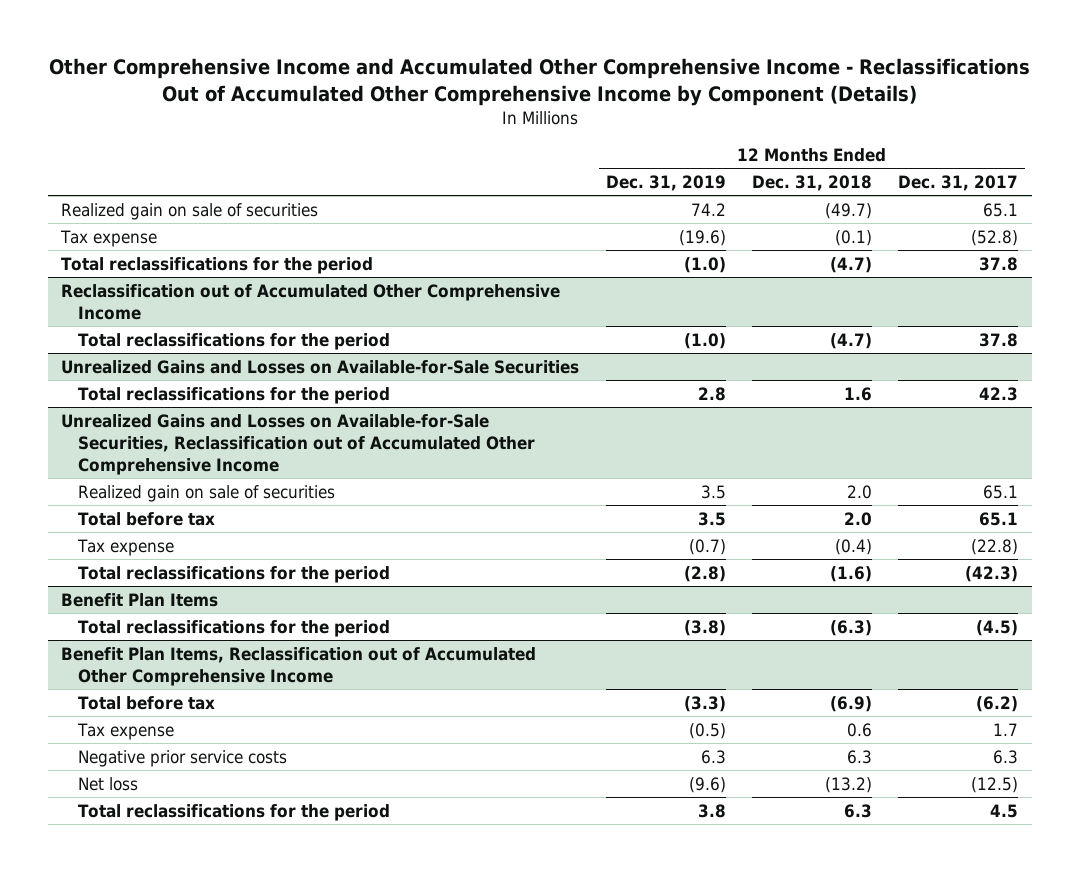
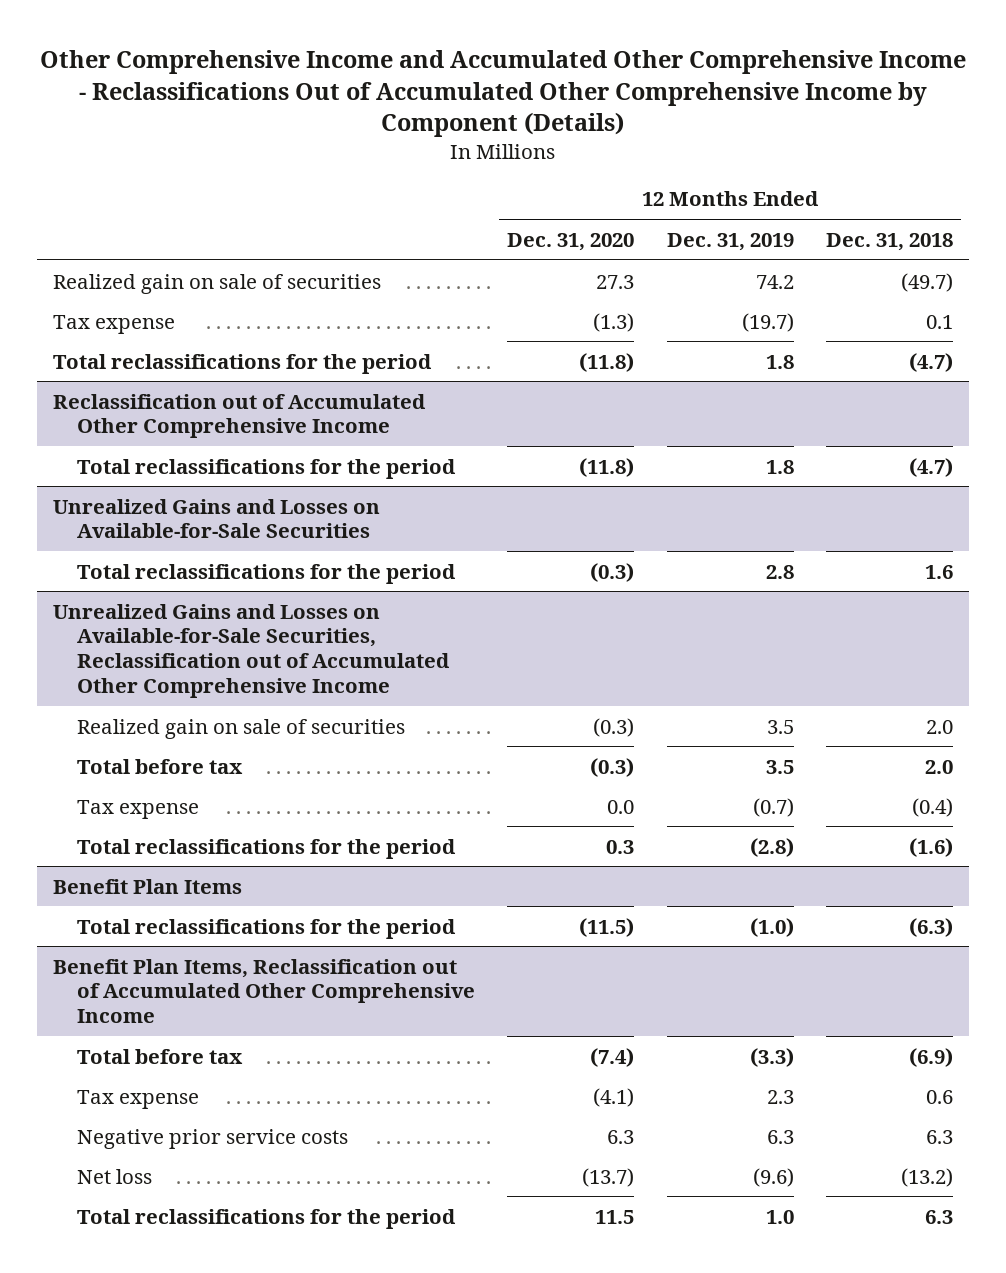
[898,174,1019,191] Dec. 31, 2017 -> none
none -> [507,232,635,251] Dec. 31, 2020
[678,229,726,246] (19.6) -> [741,312,794,332] (19.7)
[834,229,872,246] (0.1) -> [926,314,954,329] 0.1
[683,256,726,273] (1.0) -> [765,354,794,369] 1.8
[683,332,726,349] (1.0) -> [765,459,794,474] 1.8
[683,619,726,636] (3.8) -> [749,917,794,937] (1.0)
[688,722,726,739] (0.5) -> [766,1089,794,1104] 2.3
[697,803,726,818] 3.8 -> [765,1209,794,1224] 1.0

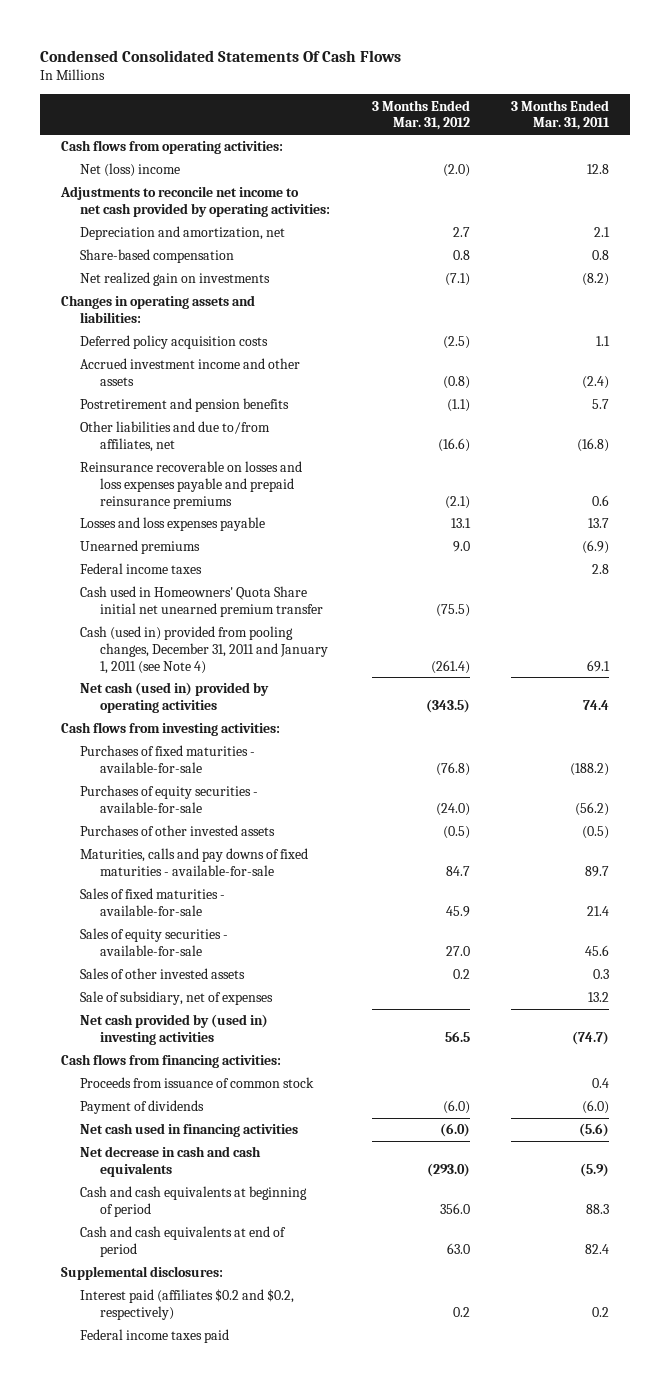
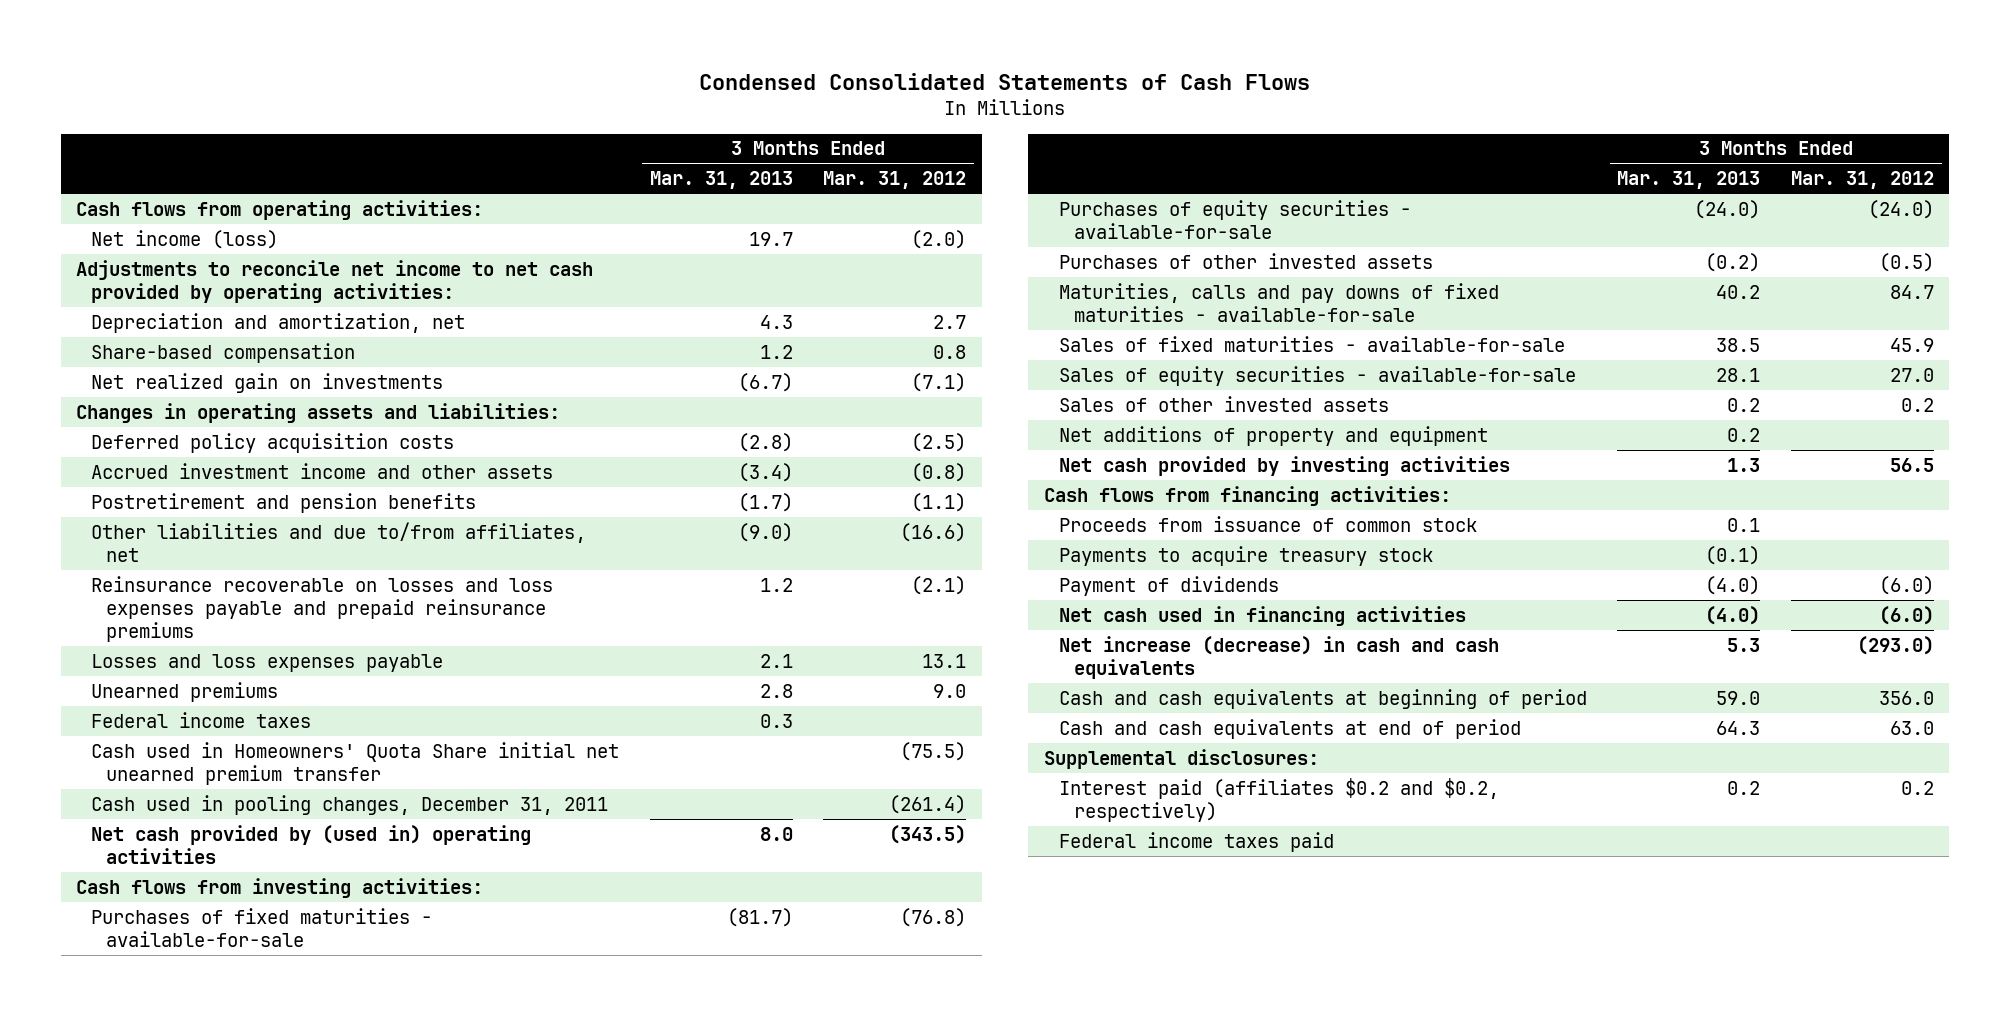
[40,49,402,62] Condensed Consolidated Statements Of Cash Flows -> [698,72,1310,90] Condensed Consolidated Statements of Cash Flows
[510,99,610,131] 3 Months Ended Mar. 31, 2011 -> none
none -> [649,171,793,190] Mar. 31, 2013
[80,163,181,178] Net (loss) income -> [90,229,278,249] Net income (loss)
[80,626,328,674] Cash (used in) provided from pooling changes, December 31, 2011 and January 1, 2011 (see Note 4) -> [90,794,608,815] Cash used in pooling changes, December 31, 2011
[80,682,270,713] Net cash (used in) provided by operating activities -> [90,824,531,864] Net cash provided by (used in) operating activities
[80,991,274,1006] Sale of subsidiary, net of expenses -> none
none -> [1058,425,1488,446] Net additions of property and equipment
[80,1014,269,1045] Net cash provided by (used in) investing activities -> [1058,455,1510,476] Net cash provided by investing activities
none -> [1058,545,1433,566] Payments to acquire treasury stock
[80,1146,262,1177] Net decrease in cash and cash equivalents -> [1058,635,1499,679] Net increase (decrease) in cash and cash equivalents

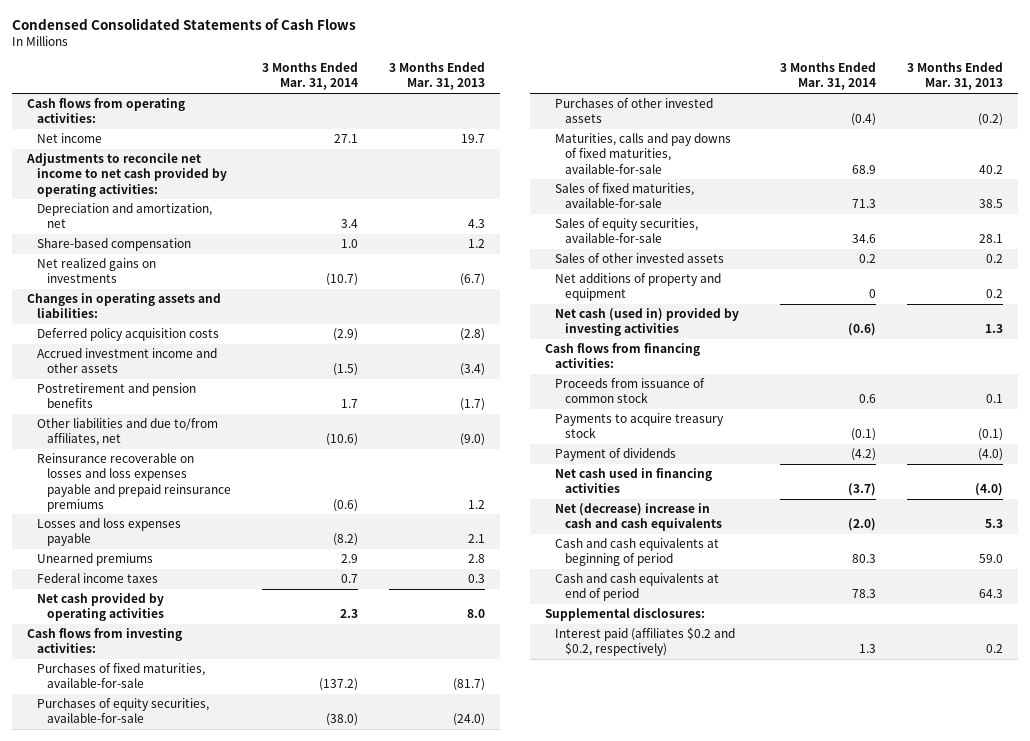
[823,171,967,190] Mar. 31, 2012 -> none
none -> [261,62,358,91] 3 Months Ended Mar. 31, 2014
[90,229,278,249] Net income (loss) -> [37,133,103,144] Net income
[90,372,443,393] Net realized gain on investments -> [37,258,157,284] Net realized gains on investments
[90,741,619,785] Cash used in Homeowners' Quota Share initial net unearned premium transfer -> none
[90,794,608,815] Cash used in pooling changes, December 31, 2011 -> none
[90,824,531,864] Net cash provided by (used in) operating activities -> [37,593,165,622] Net cash provided by operating activities
[90,907,432,947] Purchases of fixed maturities - available-for-sale -> [37,663,206,689] Purchases of fixed maturities, available-for-sale
[1058,199,1411,239] Purchases of equity securities - available-for-sale -> [37,698,210,724] Purchases of equity securities, available-for-sale
[1058,282,1499,322] Maturities, calls and pay downs of fixed maturities - available-for-sale -> [554,133,731,174] Maturities, calls and pay downs of fixed maturities, available-for-sale
[1058,335,1565,352] Sales of fixed maturities - available-for-sale -> [554,183,694,209] Sales of fixed maturities, available-for-sale
[1058,365,1576,386] Sales of equity securities - available-for-sale -> [554,218,698,244] Sales of equity securities, available-for-sale
[1058,455,1510,476] Net cash provided by investing activities -> [554,308,739,337] Net cash (used in) provided by investing activities
[1058,635,1499,679] Net increase (decrease) in cash and cash equivalents -> [554,503,722,532] Net (decrease) increase in cash and cash equivalents
[1058,831,1334,852] Federal income taxes paid -> none

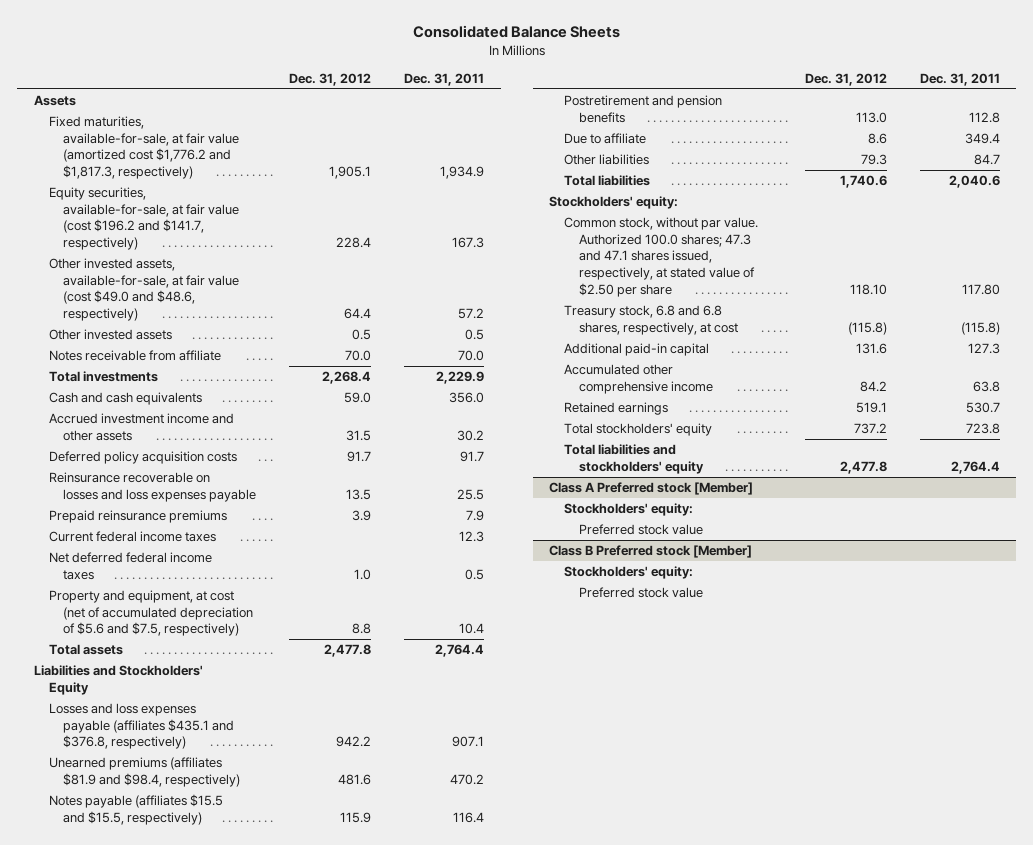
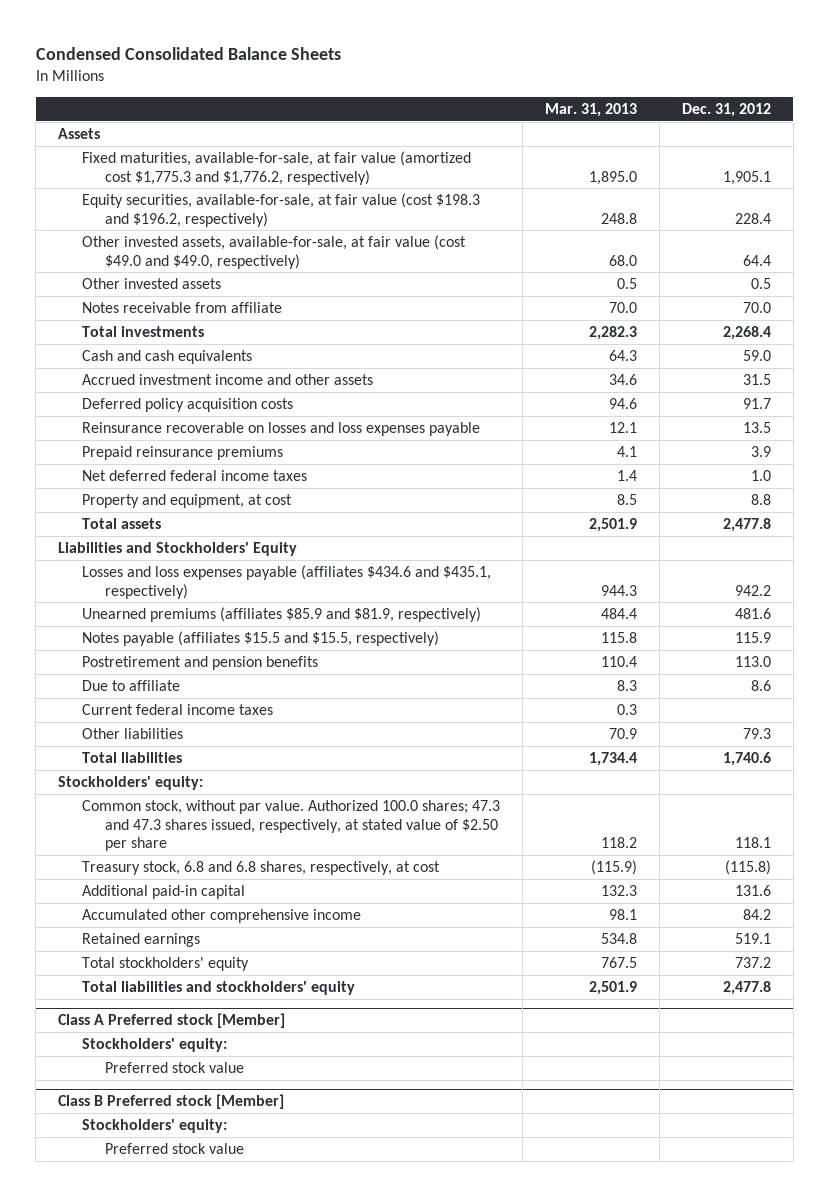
[412,25,620,39] Consolidated Balance Sheets -> [35,46,341,60] Condensed Consolidated Balance Sheets
[404,72,485,86] Dec. 31, 2011 -> none
none -> [544,102,637,117] Mar. 31, 2013
[48,116,240,180] Fixed maturities, available-for-sale, at fair value (amortized cost $1,776.2 and $1,817.3, respectively) -> [81,150,471,185] Fixed maturities, available-for-sale, at fair value (amortized cost $1,775.3 and $1,776.2, respectively)
[48,187,240,251] Equity securities, available-for-sale, at fair value (cost $196.2 and $141.7, respectively) -> [81,192,480,227] Equity securities, available-for-sale, at fair value (cost $198.3 and $196.2, respectively)
[48,258,240,322] Other invested assets, available-for-sale, at fair value (cost $49.0 and $48.6, respectively) -> [81,234,466,269] Other invested assets, available-for-sale, at fair value (cost $49.0 and $49.0, respectively)
[48,590,254,637] Property and equipment, at cost (net of accumulated depreciation of $5.6 and $7.5, respectively) -> [81,493,292,508] Property and equipment, at cost
[48,703,235,750] Losses and loss expenses payable (affiliates $435.1 and $376.8, respectively) -> [81,564,491,599] Losses and loss expenses payable (affiliates $434.6 and $435.1, respectively)
[48,757,241,787] Unearned premiums (affiliates $81.9 and $98.4, respectively) -> [81,606,481,622] Unearned premiums (affiliates $85.9 and $81.9, respectively)
[48,531,216,543] Current federal income taxes -> [81,703,273,715] Current federal income taxes
[564,217,759,297] Common stock, without par value. Authorized 100.0 shares; 47.3 and 47.1 shares issued, respectively, at stated value of $2.50 per share -> [81,799,500,852] Common stock, without par value. Authorized 100.0 shares; 47.3 and 47.3 shares issued, respectively, at stated value of $2.50 per share
[849,283,887,295] 118.10 -> [734,837,771,849] 118.1

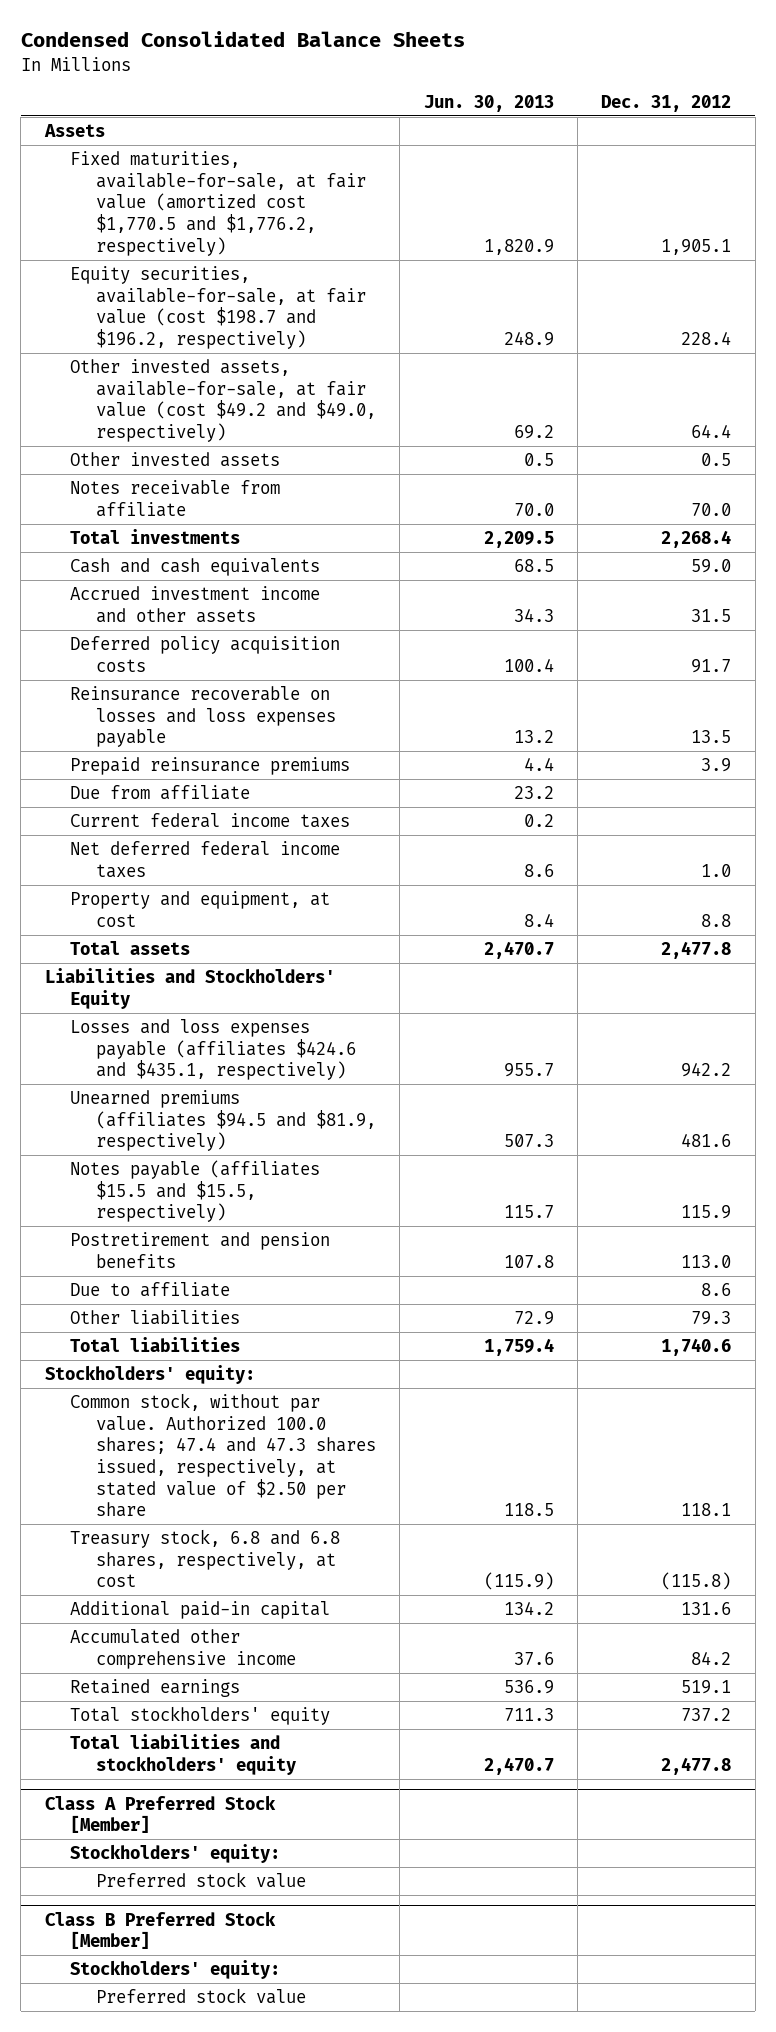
[544,102,637,117] Mar. 31, 2013 -> none
none -> [423,94,554,112] Jun. 30, 2013
[81,150,471,185] Fixed maturities, available-for-sale, at fair value (amortized cost $1,775.3 and $1,776.2, respectively) -> [70,150,366,256] Fixed maturities, available-for-sale, at fair value (amortized cost $1,770.5 and $1,776.2, respectively)
[81,192,480,227] Equity securities, available-for-sale, at fair value (cost $198.3 and $196.2, respectively) -> [70,265,366,350] Equity securities, available-for-sale, at fair value (cost $198.7 and $196.2, respectively)
[81,234,466,269] Other invested assets, available-for-sale, at fair value (cost $49.0 and $49.0, respectively) -> [70,358,376,443] Other invested assets, available-for-sale, at fair value (cost $49.2 and $49.0, respectively)
none -> [70,784,251,800] Due from affiliate
[81,703,273,715] Current federal income taxes -> [70,812,351,828] Current federal income taxes
[81,564,491,599] Losses and loss expenses payable (affiliates $434.6 and $435.1, respectively) -> [70,1018,356,1081] Losses and loss expenses payable (affiliates $424.6 and $435.1, respectively)
[81,606,481,622] Unearned premiums (affiliates $85.9 and $81.9, respectively) -> [70,1089,376,1152] Unearned premiums (affiliates $94.5 and $81.9, respectively)
[81,799,500,852] Common stock, without par value. Authorized 100.0 shares; 47.3 and 47.3 shares issued, respectively, at stated value of $2.50 per share -> [70,1392,376,1518] Common stock, without par value. Authorized 100.0 shares; 47.4 and 47.3 shares issued, respectively, at stated value of $2.50 per share
[58,1013,286,1029] Class A Preferred stock [Member] -> [44,1794,276,1834] Class A Preferred Stock [Member]
[58,1094,285,1110] Class B Preferred stock [Member] -> [44,1910,276,1950] Class B Preferred Stock [Member]

